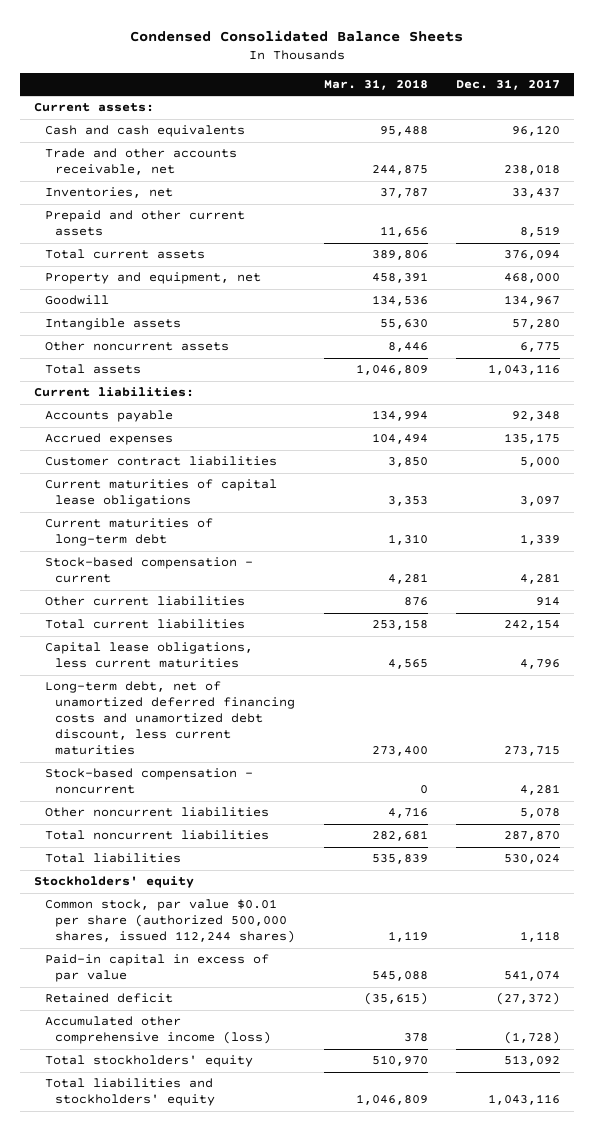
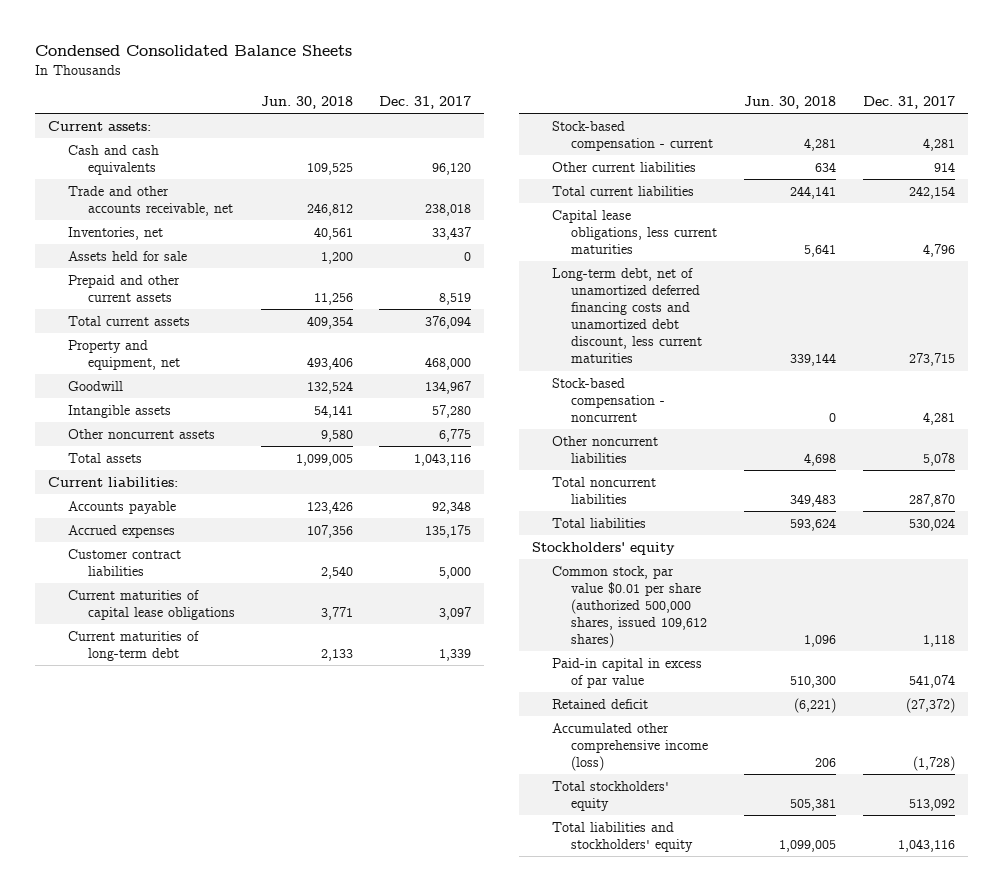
[323,78,428,90] Mar. 31, 2018 -> none
none -> [260,95,353,109] Jun. 30, 2018
none -> [67,250,187,261] Assets held for sale
[44,899,296,944] Common stock, par value $0.01 per share (authorized 500,000 shares, issued 112,244 shares) -> [551,565,708,649] Common stock, par value $0.01 per share (authorized 500,000 shares, issued 109,612 shares)

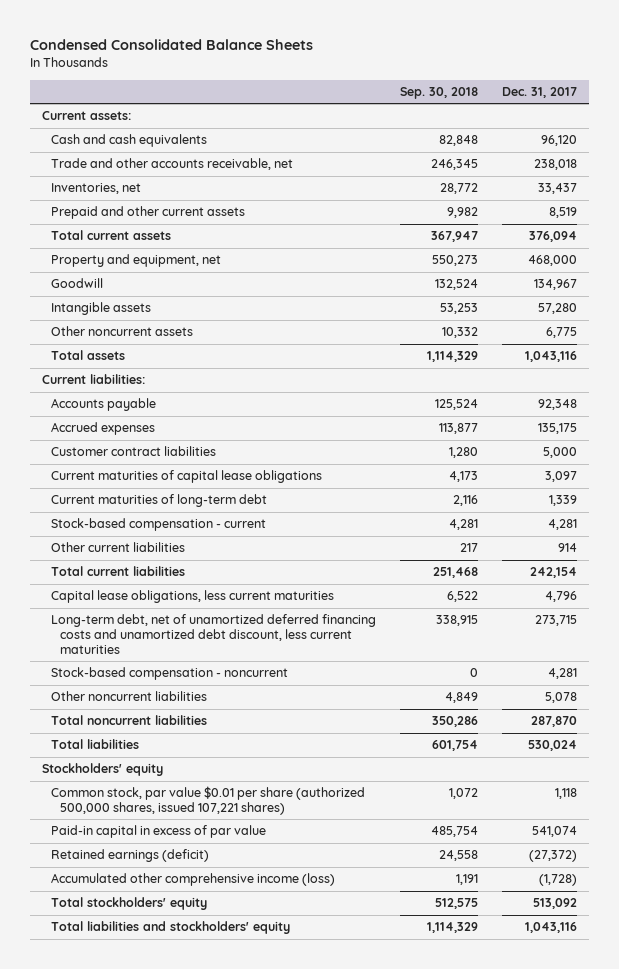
[260,95,353,109] Jun. 30, 2018 -> none
none -> [400,86,479,99] Sep. 30, 2018
[67,250,187,261] Assets held for sale -> none
[551,565,708,649] Common stock, par value $0.01 per share (authorized 500,000 shares, issued 109,612 shares) -> [51,786,366,816] Common stock, par value $0.01 per share (authorized 500,000 shares, issued 107,221 shares)
[551,698,648,709] Retained deficit -> [51,849,210,863] Retained earnings (deficit)

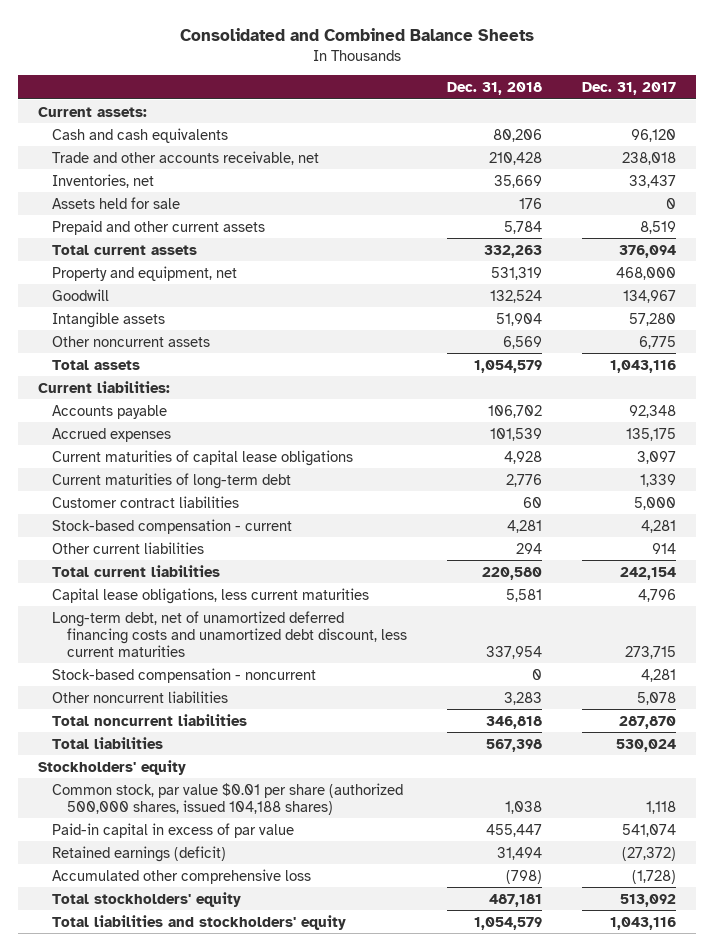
[30,38,314,50] Condensed Consolidated Balance Sheets -> [179,27,534,41] Consolidated and Combined Balance Sheets
[400,86,479,99] Sep. 30, 2018 -> none
none -> [446,82,542,96] Dec. 31, 2018
none -> [52,196,181,209] Assets held for sale
[51,446,217,457] Customer contract liabilities -> [52,495,240,508] Customer contract liabilities
[51,786,366,816] Common stock, par value $0.01 per share (authorized 500,000 shares, issued 107,221 shares) -> [52,782,404,815] Common stock, par value $0.01 per share (authorized 500,000 shares, issued 104,188 shares)
[51,873,336,887] Accumulated other comprehensive income (loss) -> [52,868,312,884] Accumulated other comprehensive loss

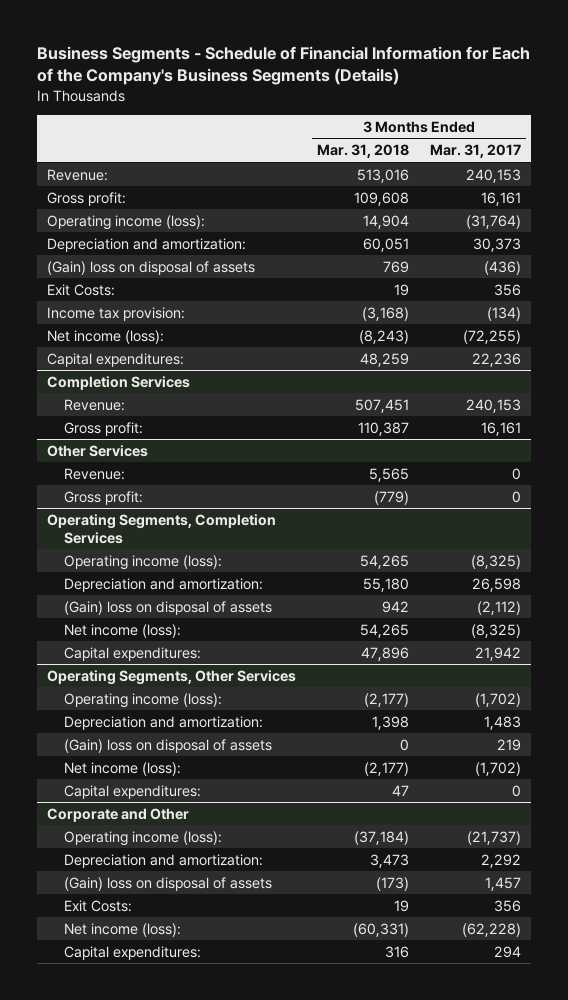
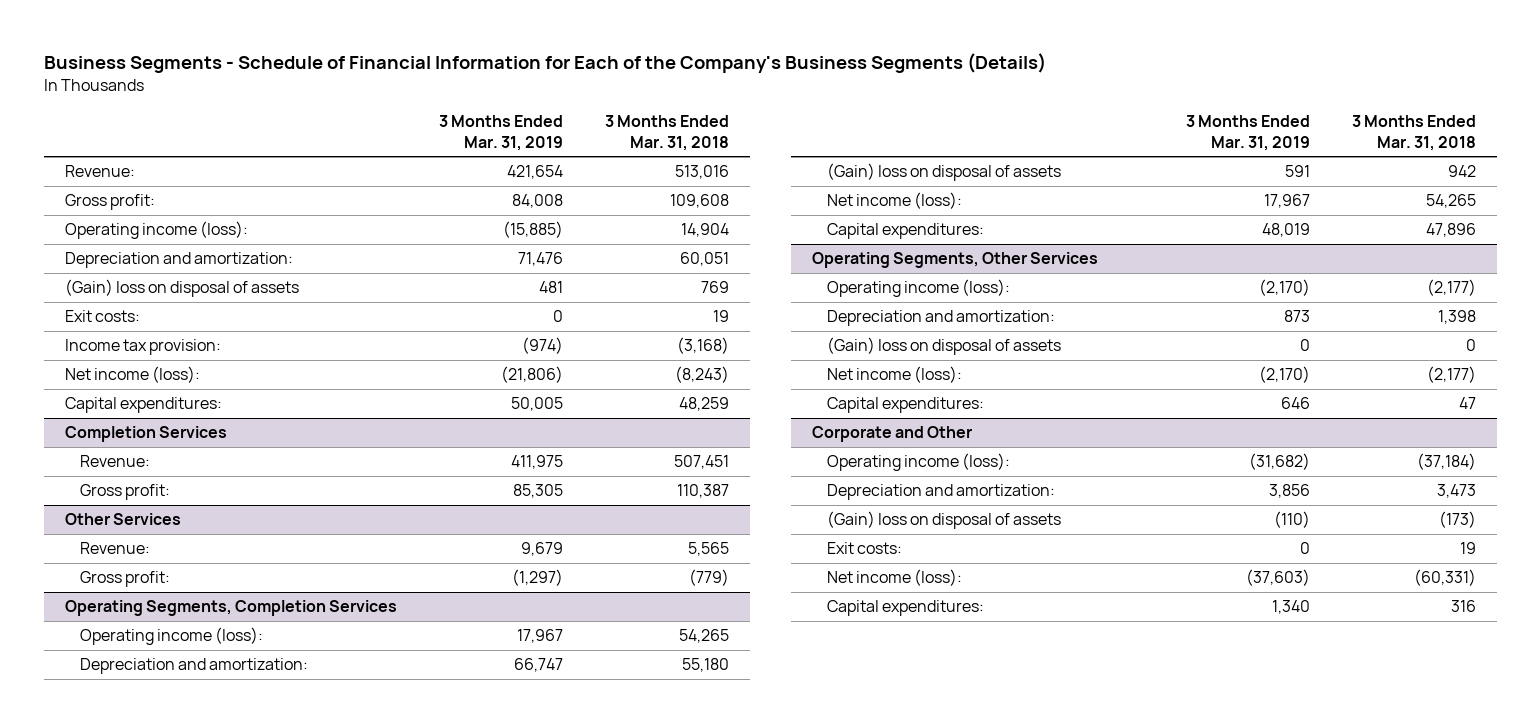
[430,144,522,159] Mar. 31, 2017 -> none
none -> [438,115,563,151] 3 Months Ended Mar. 31, 2019
[47,283,116,296] Exit Costs: -> [64,310,140,323] Exit costs:
[63,899,132,912] Exit Costs: -> [827,542,903,555] Exit costs:

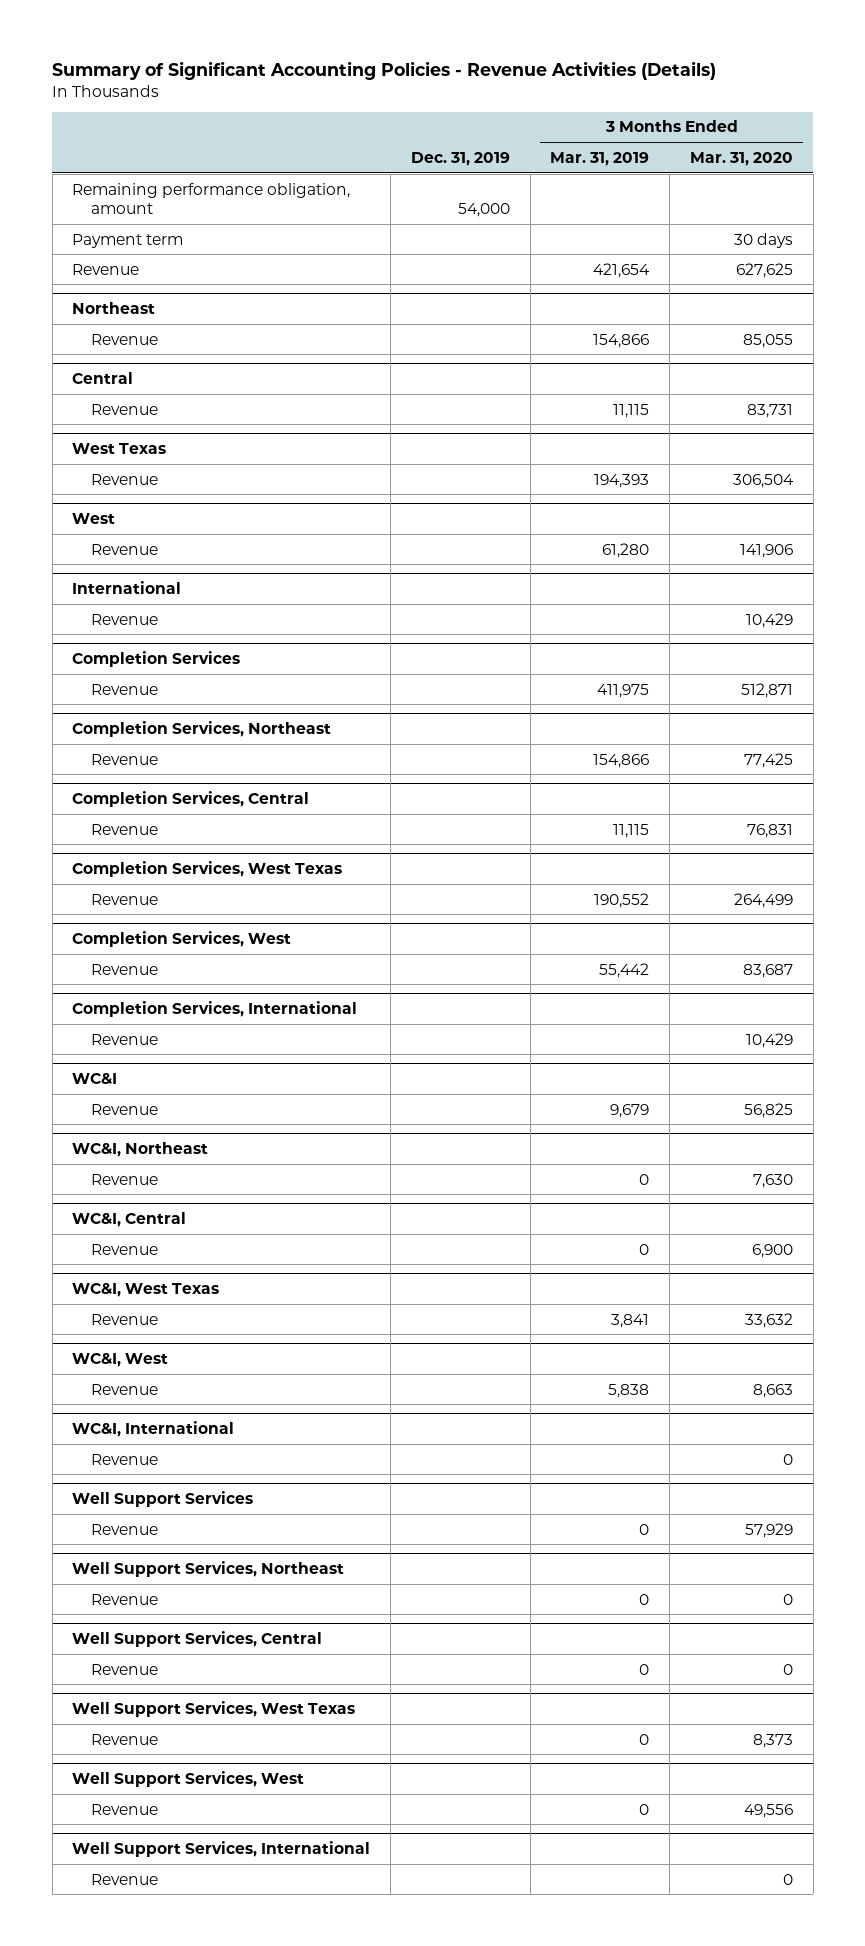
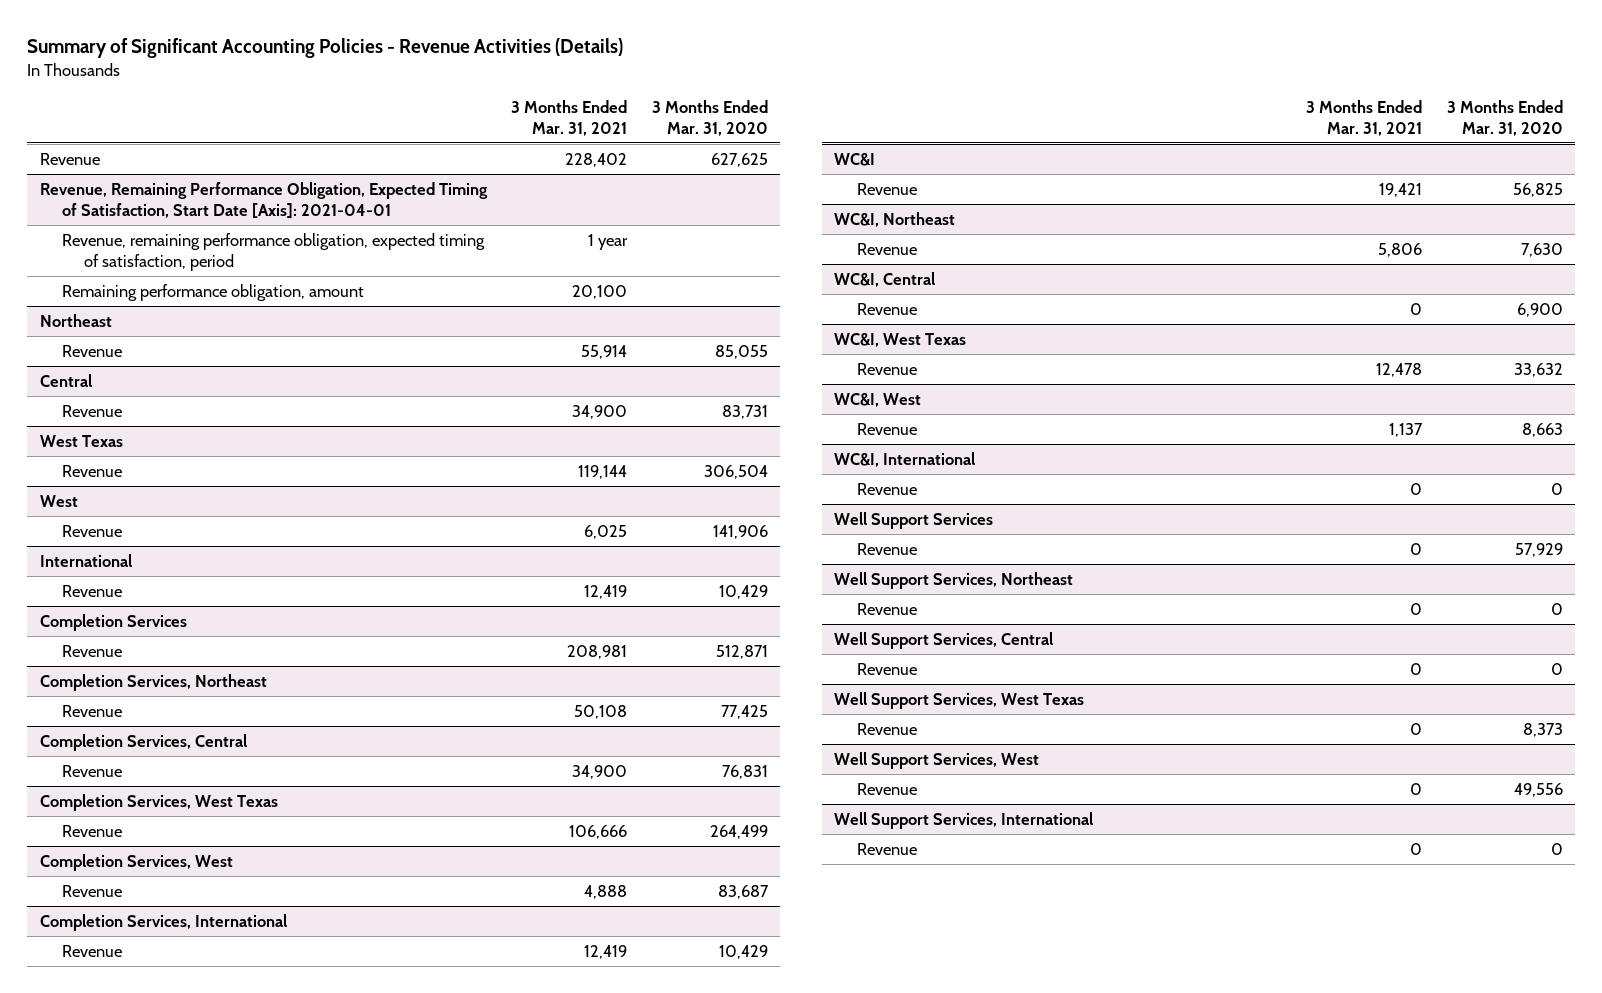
[410,151,510,166] Dec. 31, 2019 -> none
[550,151,650,166] Mar. 31, 2019 -> none
none -> [511,100,628,136] 3 Months Ended Mar. 31, 2021
[72,182,351,214] Remaining performance obligation, amount -> none
[72,233,184,248] Payment term -> none
none -> [39,181,488,219] Revenue, Remaining Performance Obligation, Expected Timing of Satisfaction, Start Date [Axis]: 2021-04-01
none -> [62,232,486,271] Revenue, remaining performance obligation, expected timing of satisfaction, period
none -> [62,283,365,301] Remaining performance obligation, amount

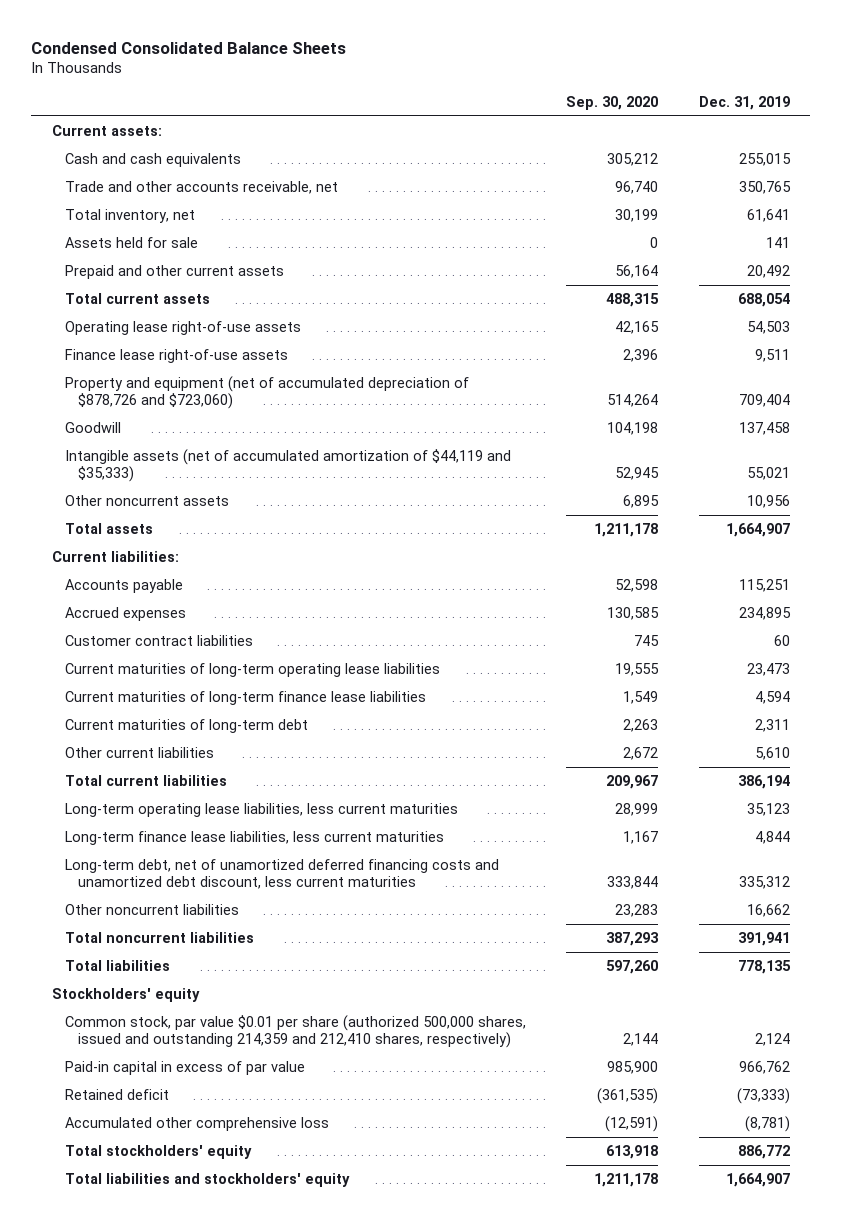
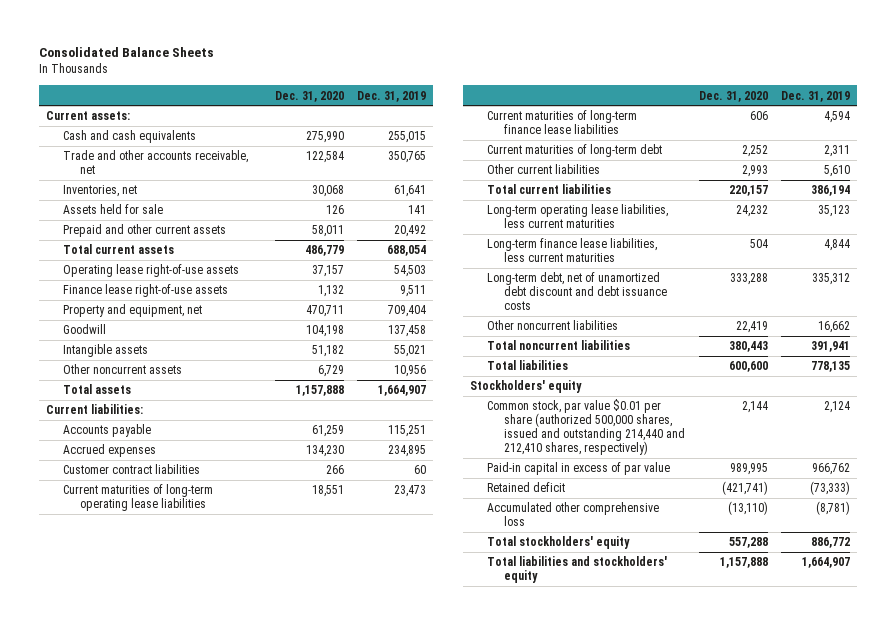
[31,41,347,54] Condensed Consolidated Balance Sheets -> [38,47,214,58] Consolidated Balance Sheets
[566,95,659,110] Sep. 30, 2020 -> none
none -> [274,90,344,102] Dec. 31, 2020
[64,209,195,224] Total inventory, net -> [62,185,137,198] Inventories, net
[64,376,469,410] Property and equipment (net of accumulated depreciation of $878,726 and $723,060) -> [62,304,202,318] Property and equipment, net
[64,449,511,483] Intangible assets (net of accumulated amortization of $44,119 and $35,333) -> [62,344,148,358] Intangible assets
[64,859,499,890] Long-term debt, net of unamortized deferred financing costs and unamortized debt discount, less current maturities -> [486,272,667,311] Long-term debt, net of unamortized debt discount and debt issuance costs
[64,1015,526,1049] Common stock, par value $0.01 per share (authorized 500,000 shares, issued and outstanding 214,359 and 212,410 shares, respectively) -> [486,399,685,456] Common stock, par value $0.01 per share (authorized 500,000 shares, issued and outstanding 214,440 and 212,410 shares, respectively)

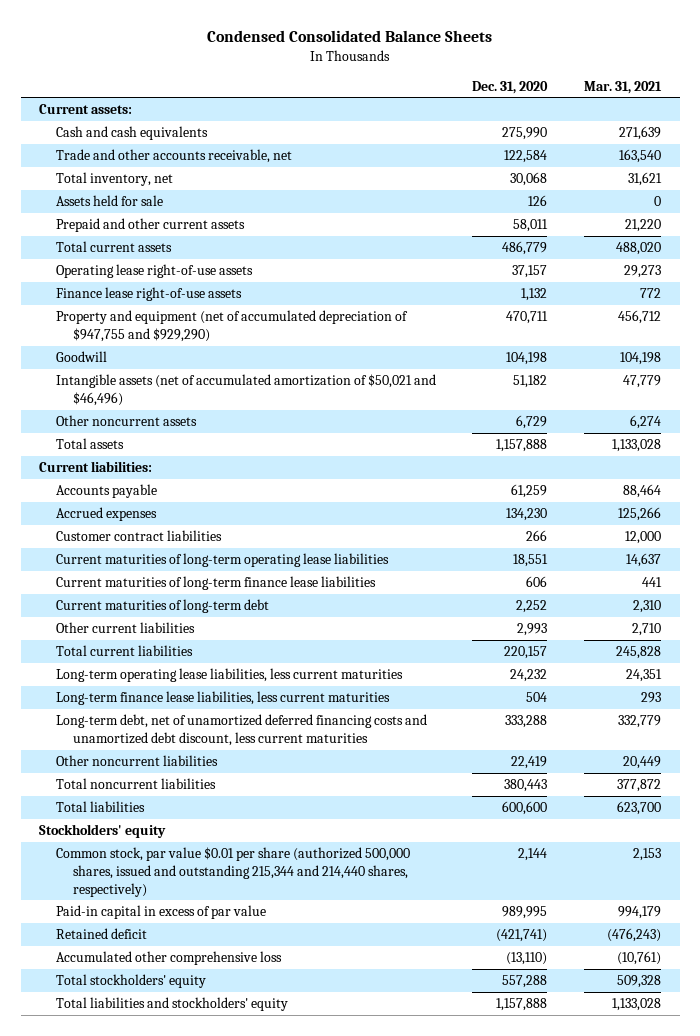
[38,47,214,58] Consolidated Balance Sheets -> [207,30,493,43] Condensed Consolidated Balance Sheets
[357,90,427,102] Dec. 31, 2019 -> none
none -> [584,80,663,94] Mar. 31, 2021
[62,185,137,198] Inventories, net -> [55,172,173,187] Total inventory, net
[62,304,202,318] Property and equipment, net -> [55,310,408,342] Property and equipment (net of accumulated depreciation of $947,755 and $929,290)
[62,344,148,358] Intangible assets -> [55,374,436,406] Intangible assets (net of accumulated amortization of $50,021 and $46,496)
[486,272,667,311] Long-term debt, net of unamortized debt discount and debt issuance costs -> [55,714,427,746] Long-term debt, net of unamortized deferred financing costs and unamortized debt discount, less current maturities
[486,399,685,456] Common stock, par value $0.01 per share (authorized 500,000 shares, issued and outstanding 214,440 and 212,410 shares, respectively) -> [55,847,410,897] Common stock, par value $0.01 per share (authorized 500,000 shares, issued and outstanding 215,344 and 214,440 shares, respectively)

